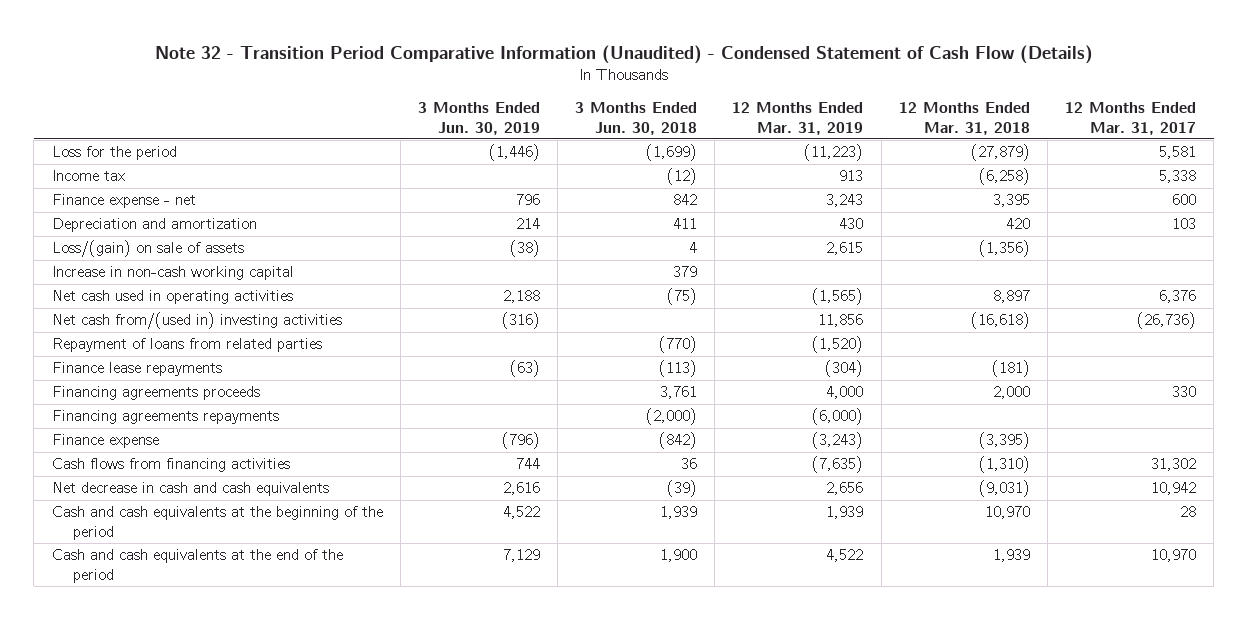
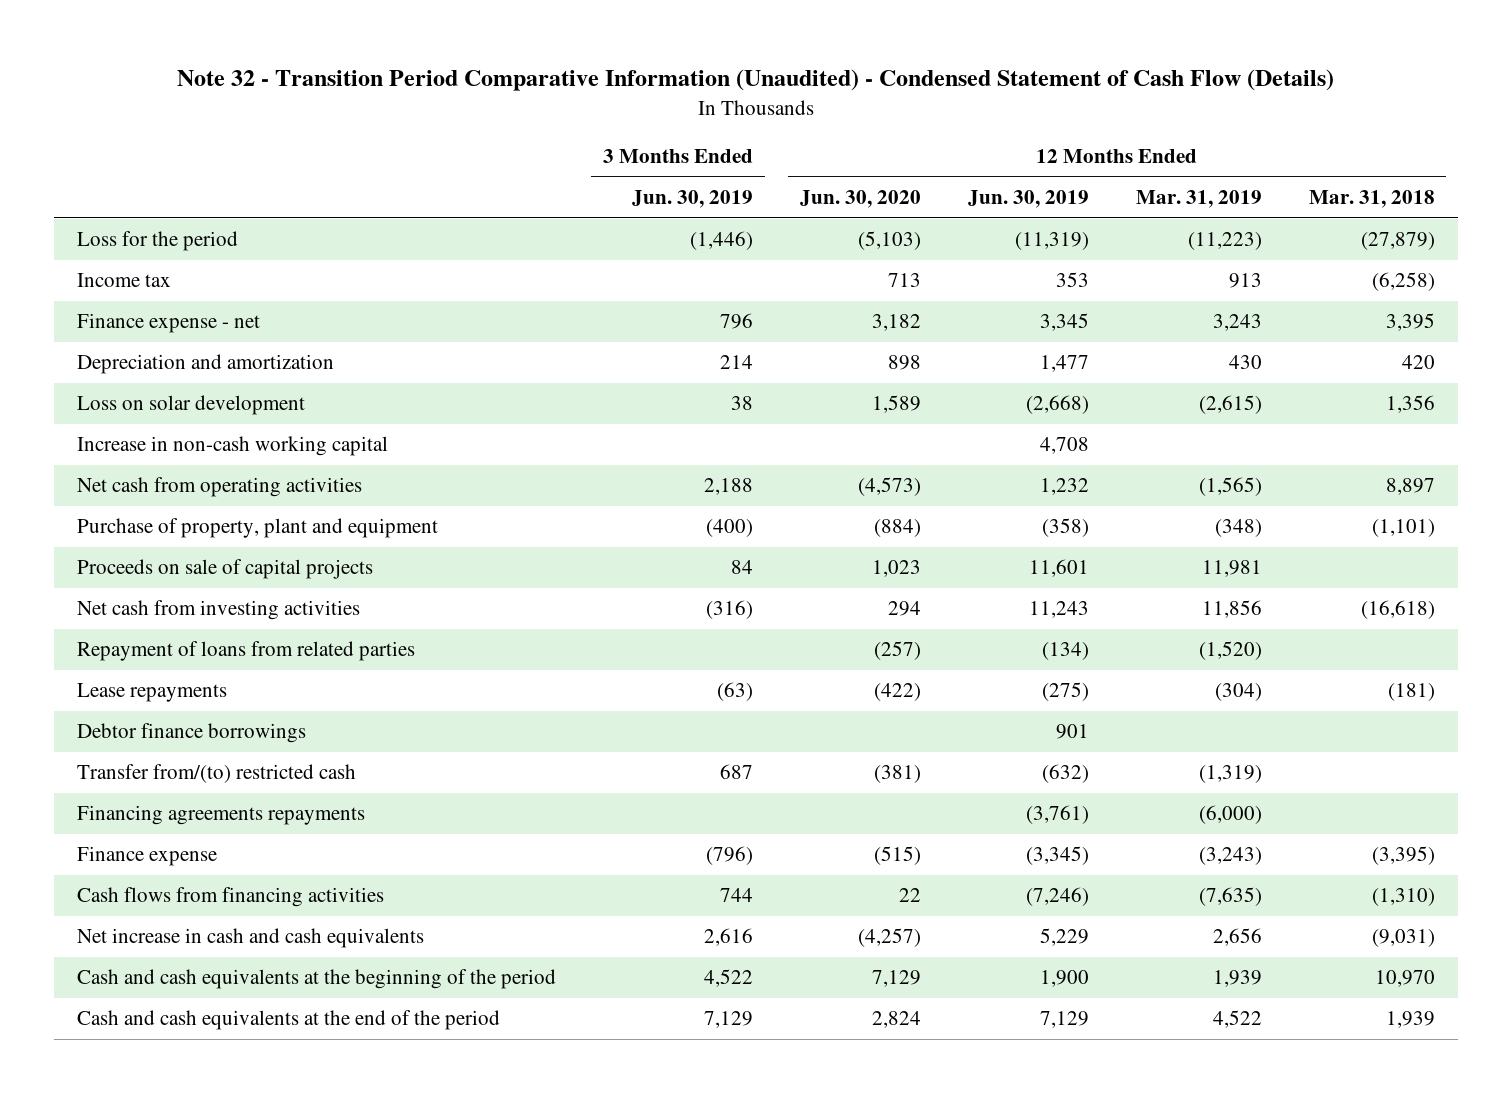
[575,102,698,135] 3 Months Ended Jun. 30, 2018 -> none
[1065,102,1197,135] 12 Months Ended Mar. 31, 2017 -> none
none -> [800,190,922,209] Jun. 30, 2020
none -> [967,190,1089,209] Jun. 30, 2019
[51,240,244,258] Loss/(gain) on sale of assets -> [77,395,306,416] Loss on solar development
[509,240,540,258] (38) -> [731,396,754,411] 38
[826,242,864,256] 2,615 -> [1198,395,1262,415] (2,615)
[978,240,1030,258] (1,356) -> [1385,395,1435,414] 1,356
[51,290,293,305] Net cash used in operating activities -> [77,477,363,498] Net cash from operating activities
none -> [77,518,439,539] Purchase of property, plant and equipment
none -> [77,559,374,580] Proceeds on sale of capital projects
[51,312,342,330] Net cash from/(used in) investing activities -> [77,600,361,621] Net cash from investing activities
[51,386,260,401] Financing agreements proceeds -> none
[51,362,222,377] Finance lease repayments -> [77,683,228,703] Lease repayments
none -> [77,723,307,744] Debtor finance borrowings
none -> [77,764,357,784] Transfer from/(to) restricted cash
[51,482,329,497] Net decrease in cash and cash equivalents -> [77,928,425,949] Net increase in cash and cash equivalents

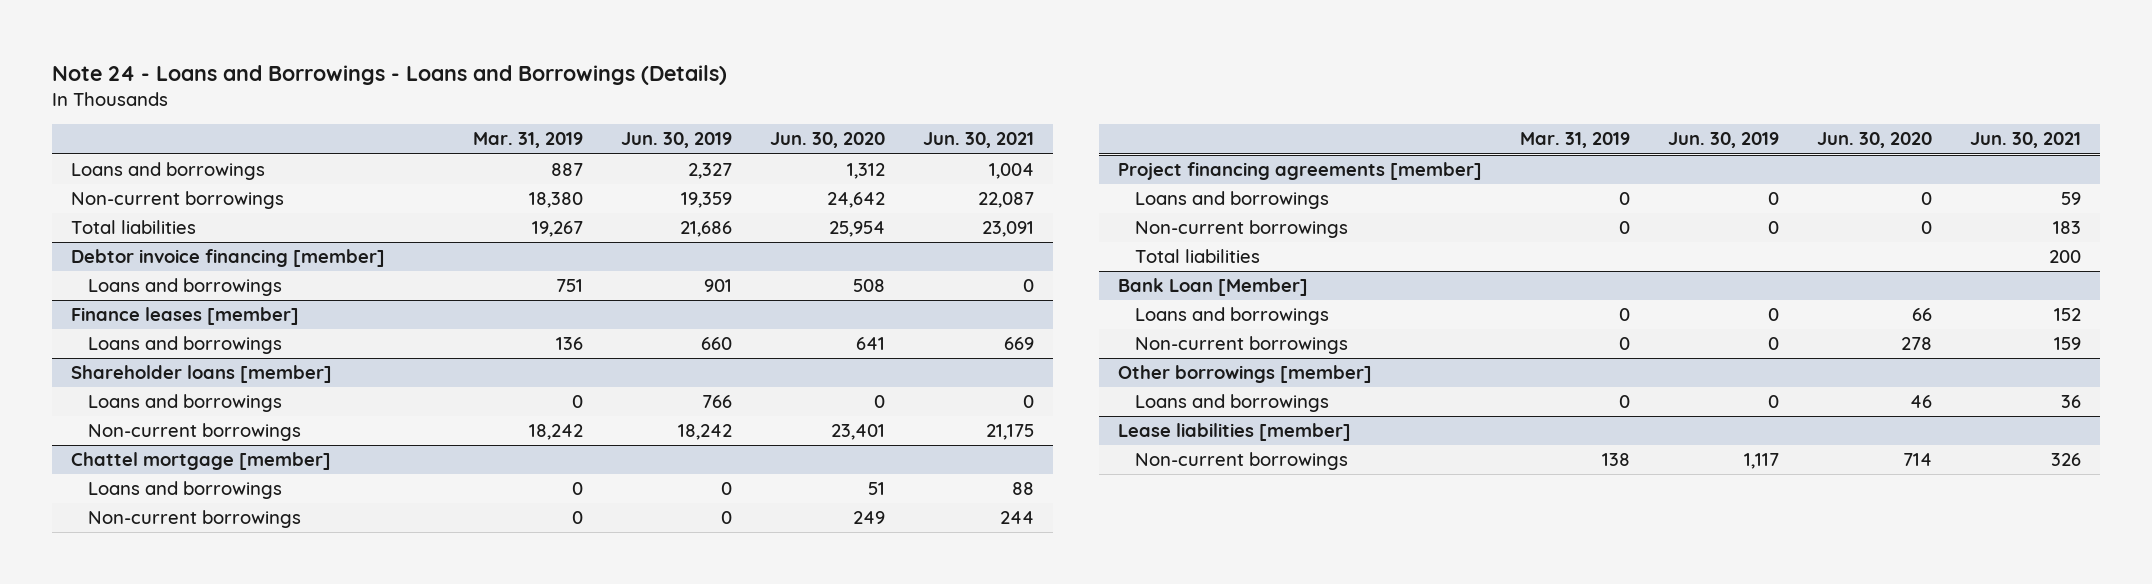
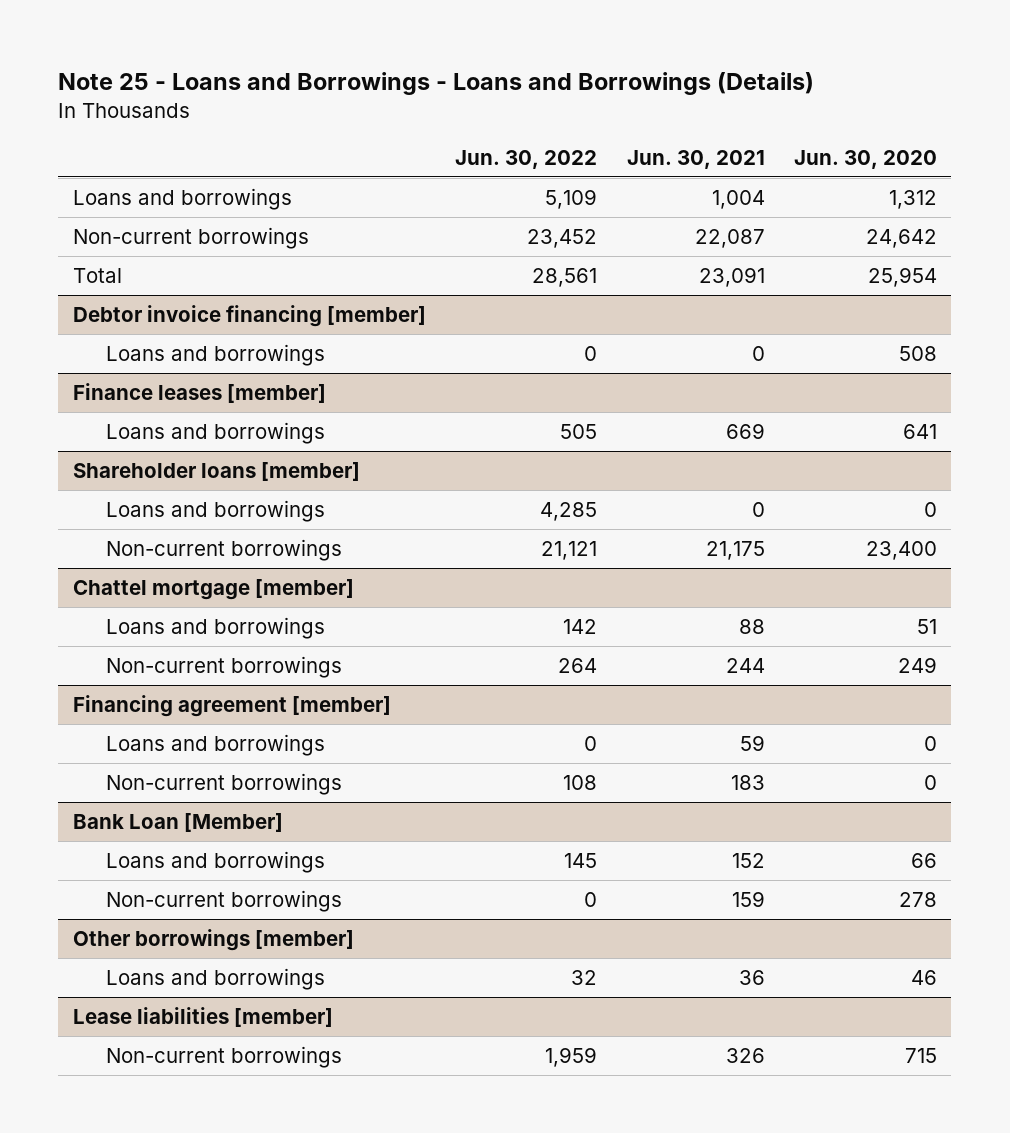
[52,64,728,85] Note 24 - Loans and Borrowings - Loans and Borrowings (Details) -> [58,71,815,95] Note 25 - Loans and Borrowings - Loans and Borrowings (Details)
[473,132,584,149] Mar. 31, 2019 -> none
[621,132,733,149] Jun. 30, 2019 -> none
none -> [455,149,598,169] Jun. 30, 2022
[71,220,197,235] Total liabilities -> [72,267,122,283] Total
[831,424,886,441] 23,401 -> [865,540,937,560] 23,400
[1118,162,1483,181] Project financing agreements [member] -> [72,694,391,717] Financing agreement [member]
[1134,249,1260,264] Total liabilities -> none
[1903,453,1933,467] 714 -> [904,1047,937,1063] 715

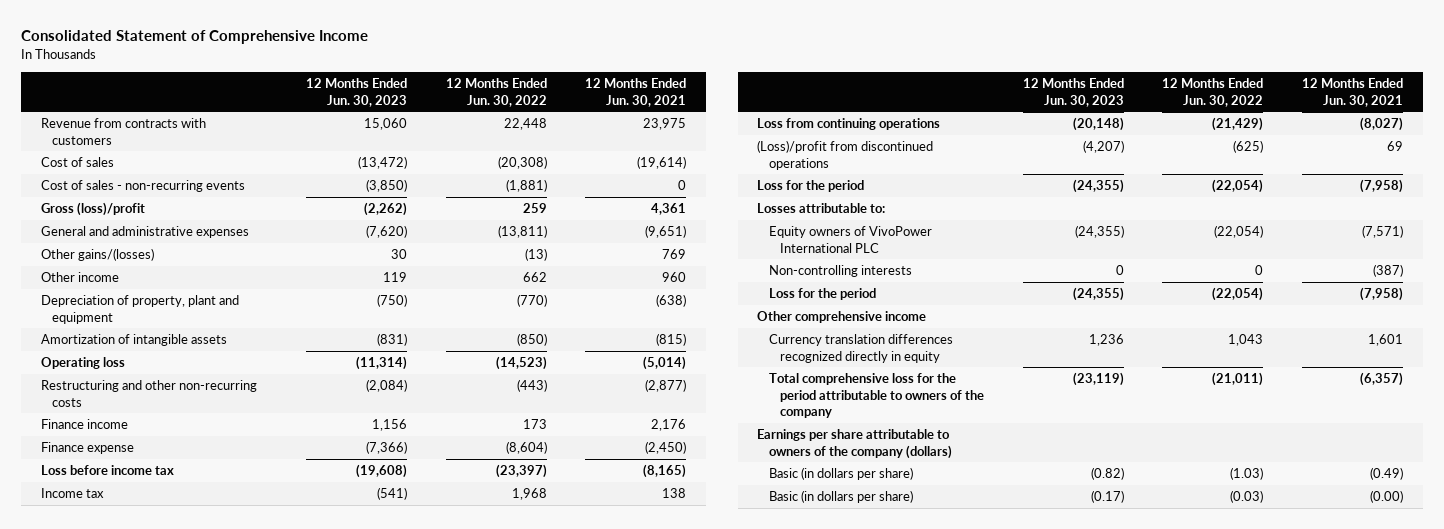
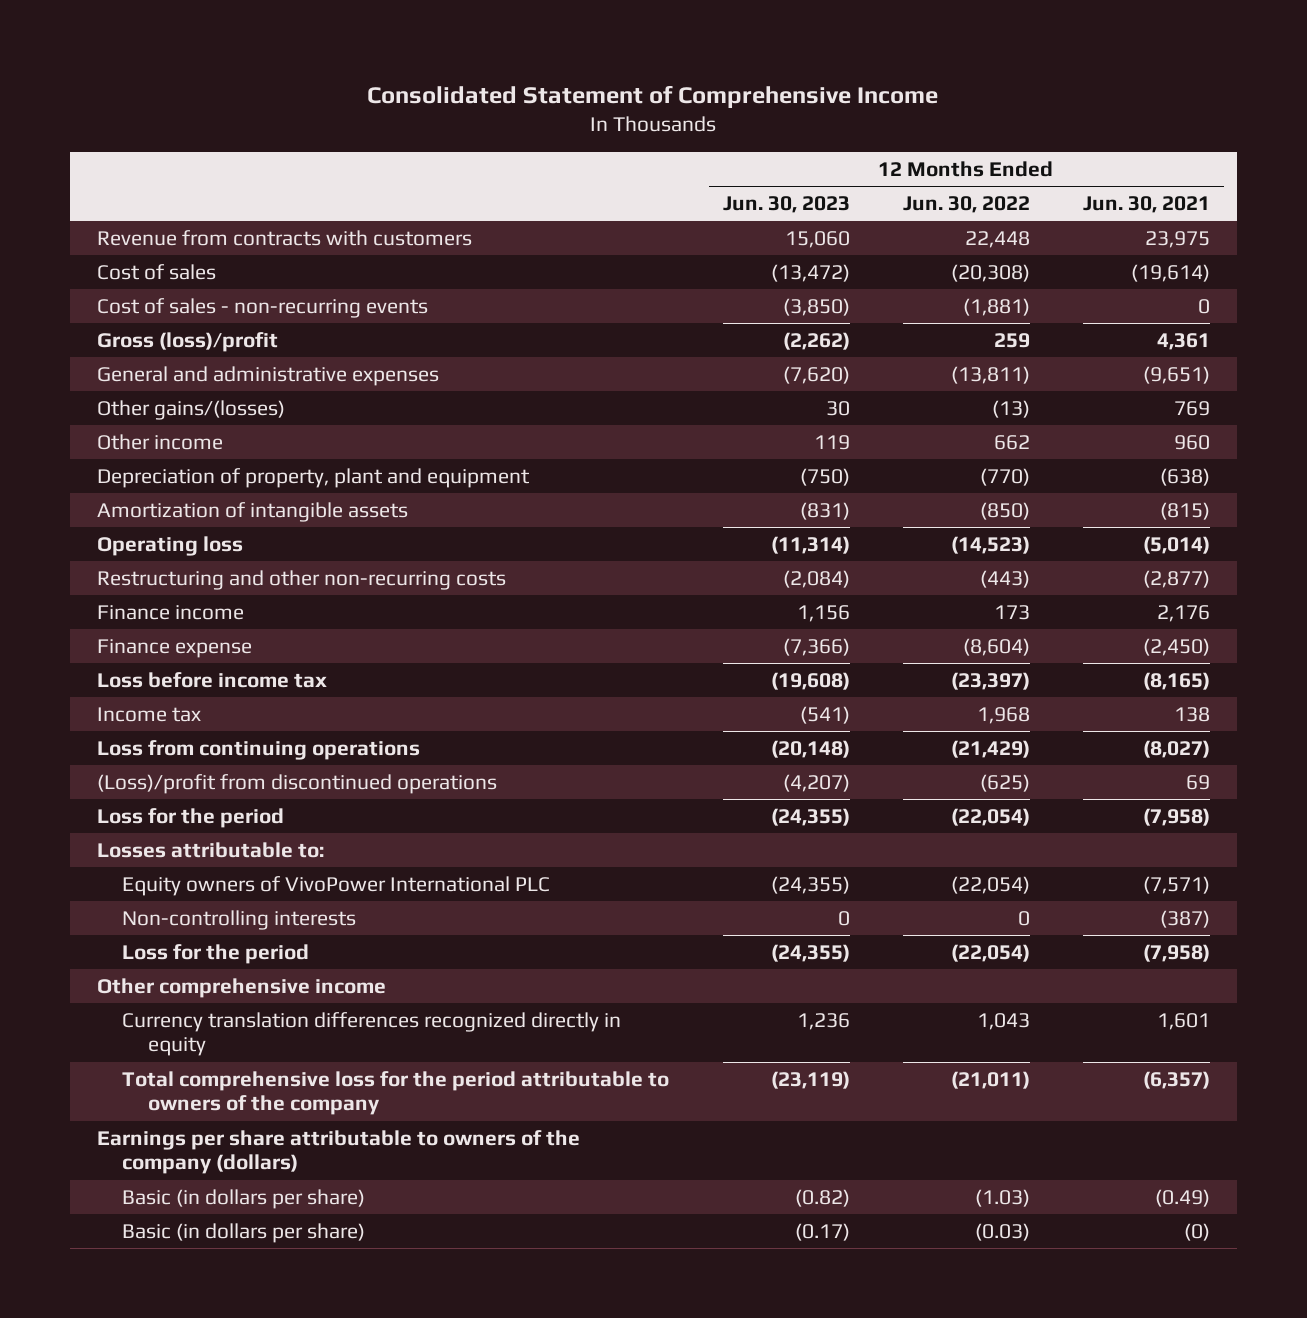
[1370,490,1404,504] (0.00) -> [1184,1222,1211,1241] (0)

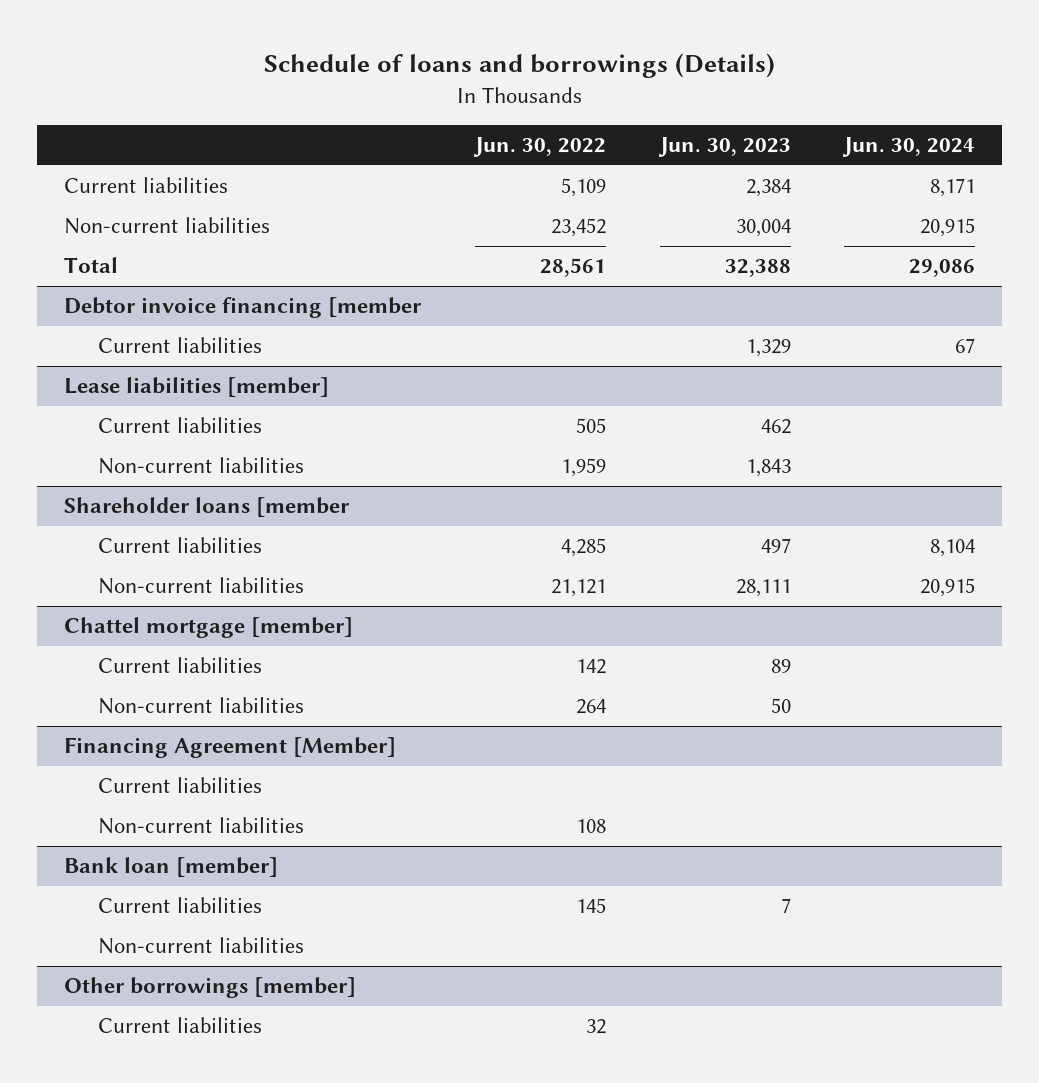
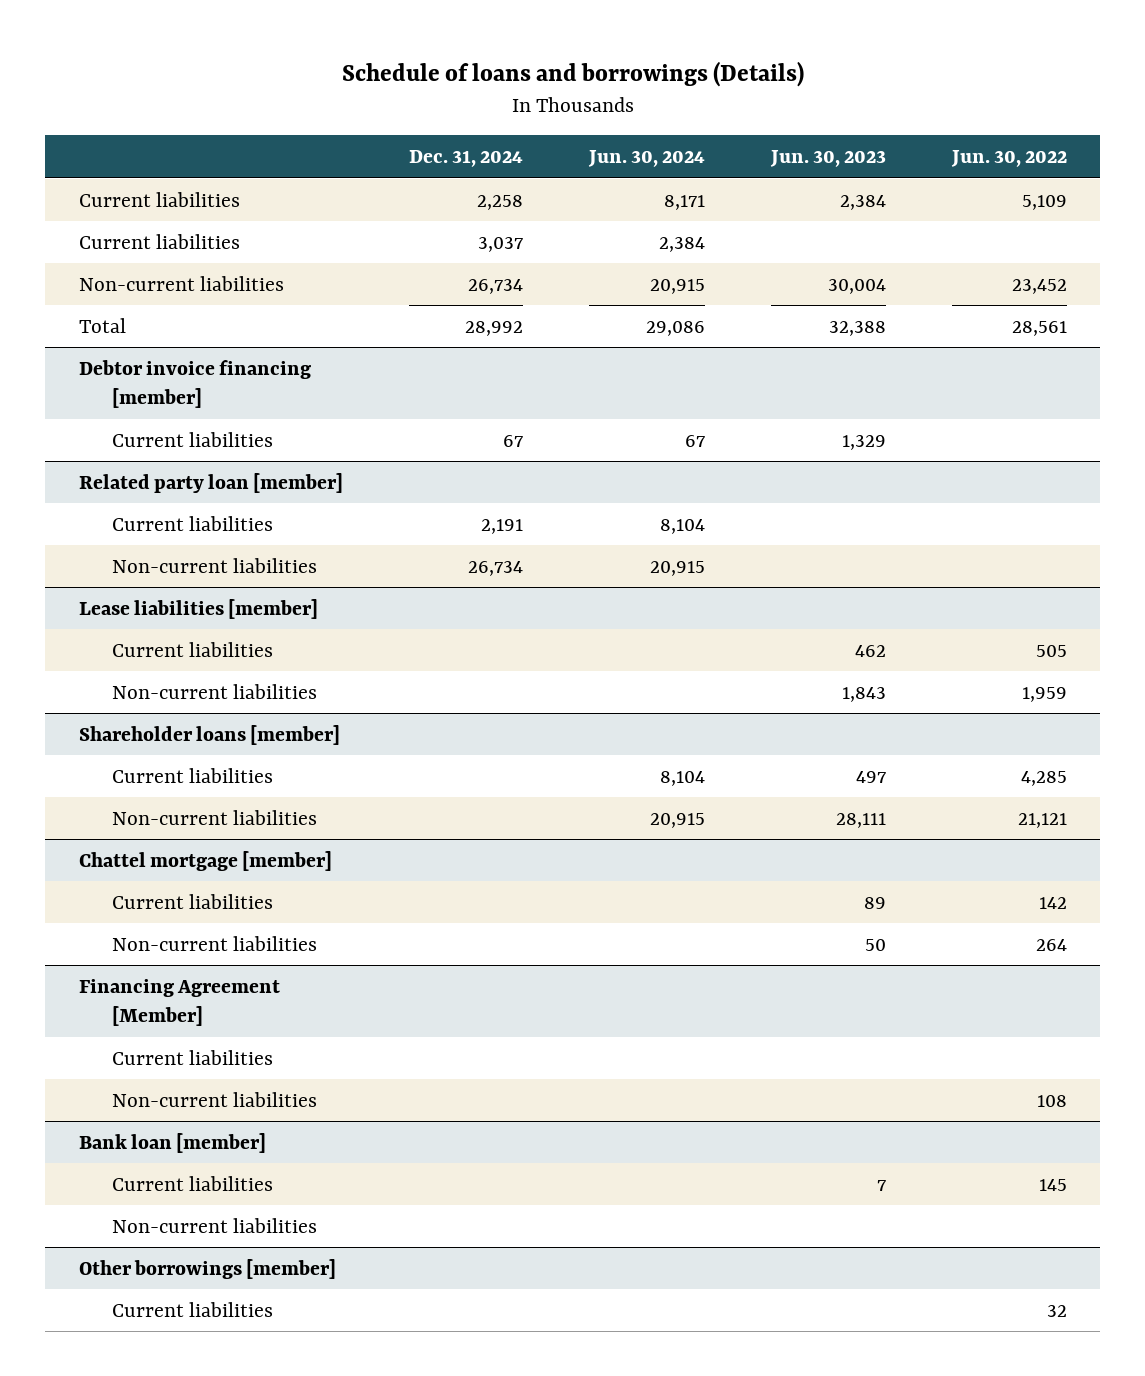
none -> [408,150,523,168] Dec. 31, 2024
none -> [78,233,240,249] Current liabilities
[64,297,423,319] Debtor invoice financing [member -> [78,359,311,409] Debtor invoice financing [member]
none -> [78,472,343,493] Related party loan [member]
none -> [111,515,273,531] Current liabilities
none -> [111,557,317,573] Non-current liabilities
[64,497,351,518] Shareholder loans [member -> [78,724,340,745] Shareholder loans [member]

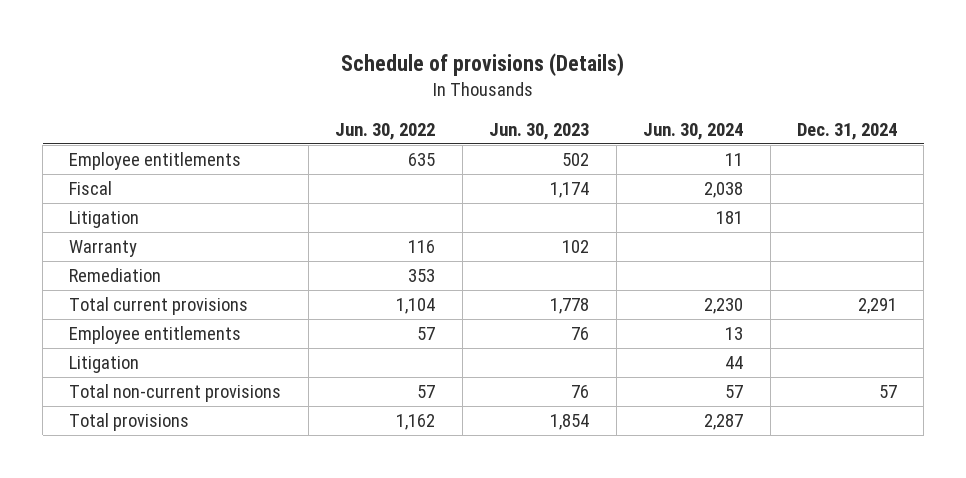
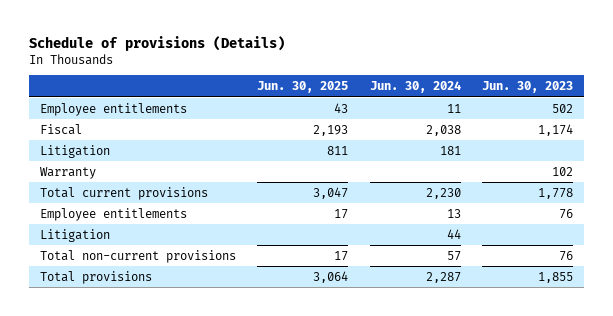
[335,122,436,140] Jun. 30, 2022 -> none
[796,122,897,140] Dec. 31, 2024 -> none
none -> [257,81,349,94] Jun. 30, 2025
[69,267,162,282] Remediation -> none
[550,413,590,430] 1,854 -> [537,271,573,283] 1,855

